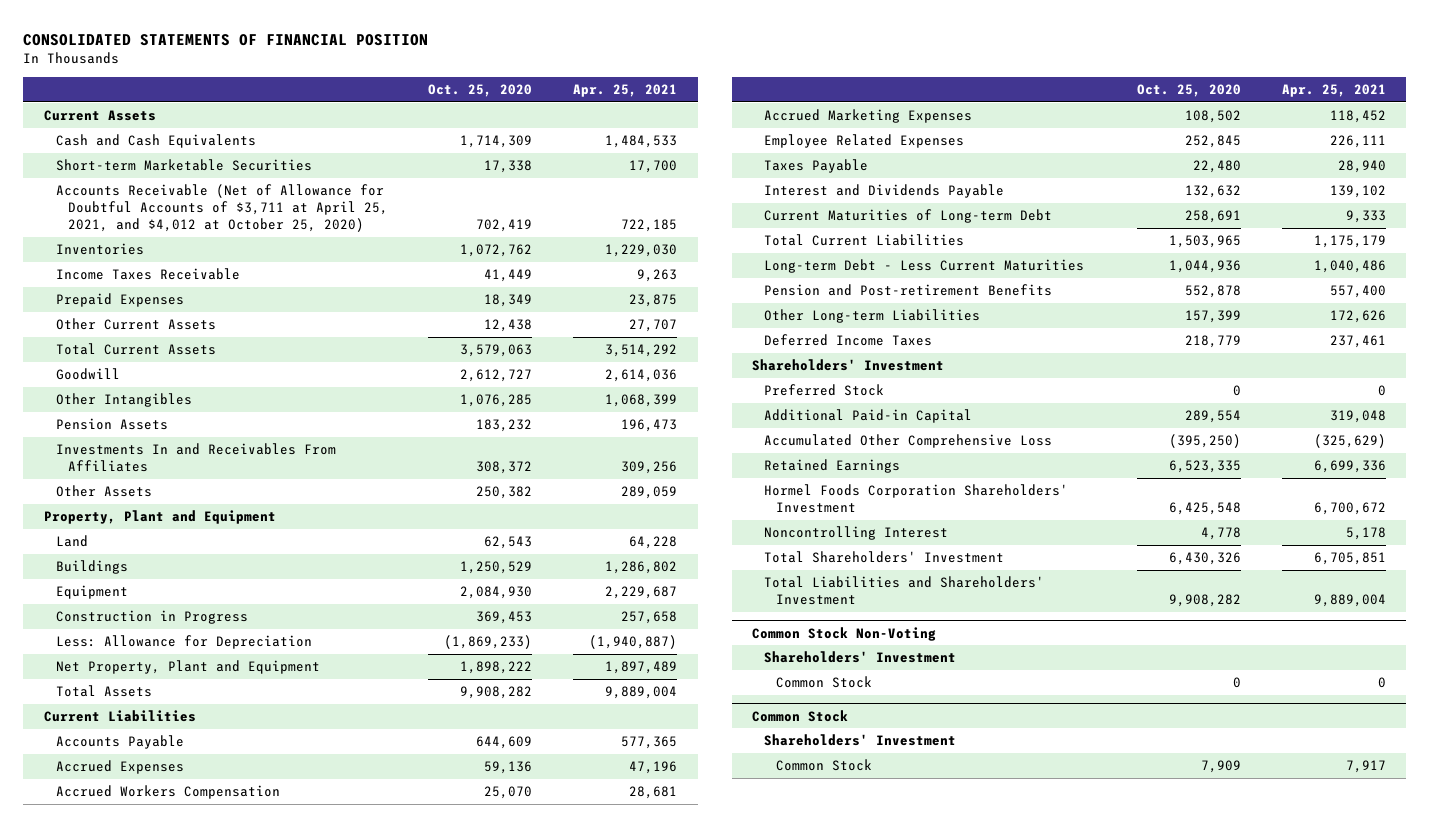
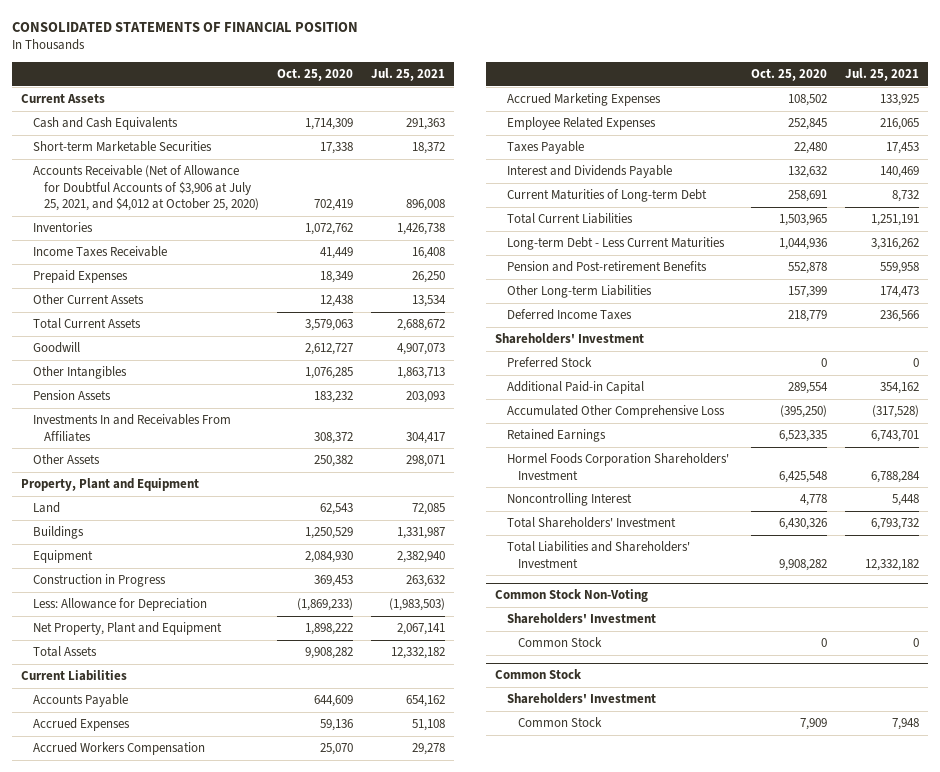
[573,83,678,97] Apr. 25, 2021 -> none
none -> [371,68,446,82] Jul. 25, 2021
[55,184,388,232] Accounts Receivable (Net of Allowance for Doubtful Accounts of $3,711 at April 25, 2021, and $4,012 at October 25, 2020) -> [32,165,260,212] Accounts Receivable (Net of Allowance for Doubtful Accounts of $3,906 at July 25, 2021, and $4,012 at October 25, 2020)

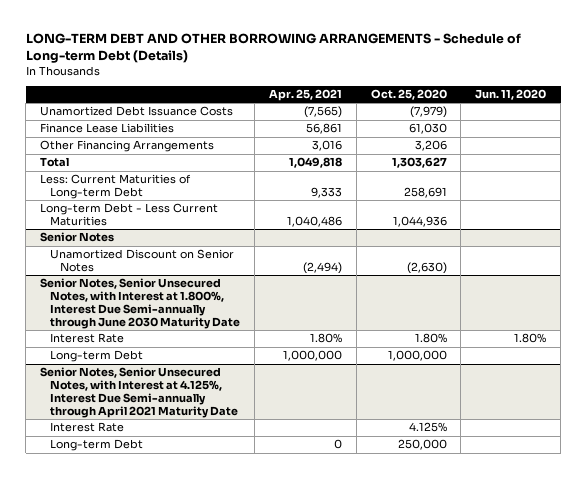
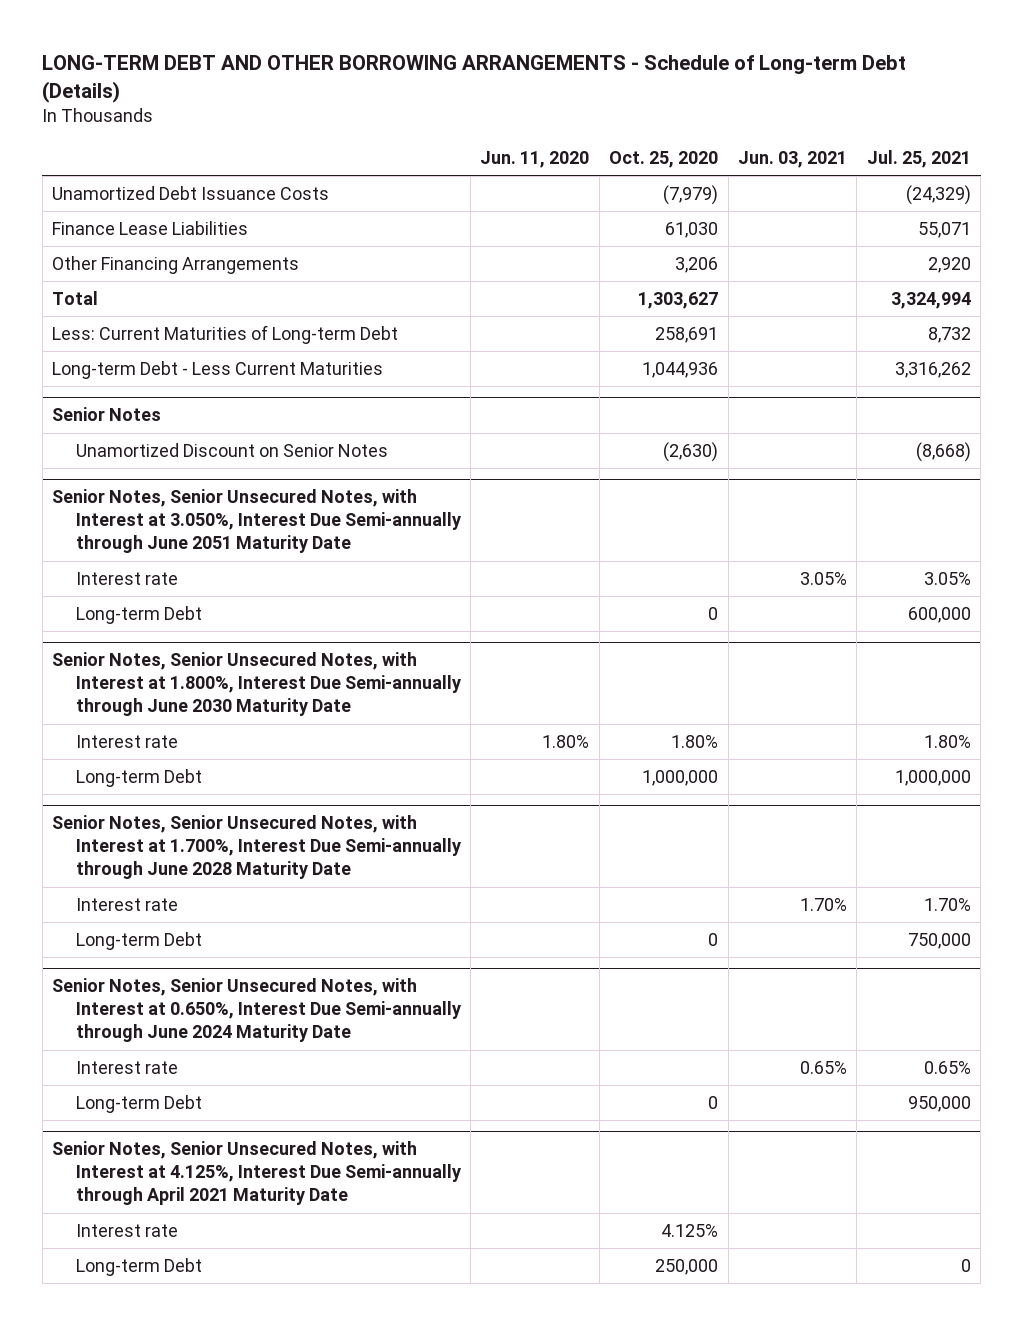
[268,89,342,102] Apr. 25, 2021 -> none
none -> [737,151,847,169] Jun. 03, 2021
none -> [866,150,971,169] Jul. 25, 2021
none -> [52,489,461,554] Senior Notes, Senior Unsecured Notes, with Interest at 3.050%, Interest Due Semi-annually through June 2051 Maturity Date
none -> [75,571,178,585] Interest rate
none -> [75,605,202,624] Long-term Debt
[50,333,125,344] Interest Rate -> [75,734,178,748] Interest rate
none -> [52,815,461,880] Senior Notes, Senior Unsecured Notes, with Interest at 1.700%, Interest Due Semi-annually through June 2028 Maturity Date
none -> [75,897,178,911] Interest rate
none -> [75,931,202,950] Long-term Debt
none -> [52,978,461,1043] Senior Notes, Senior Unsecured Notes, with Interest at 0.650%, Interest Due Semi-annually through June 2024 Maturity Date
none -> [75,1060,178,1074] Interest rate
none -> [75,1094,202,1113] Long-term Debt
[50,422,125,433] Interest Rate -> [75,1223,178,1237] Interest rate

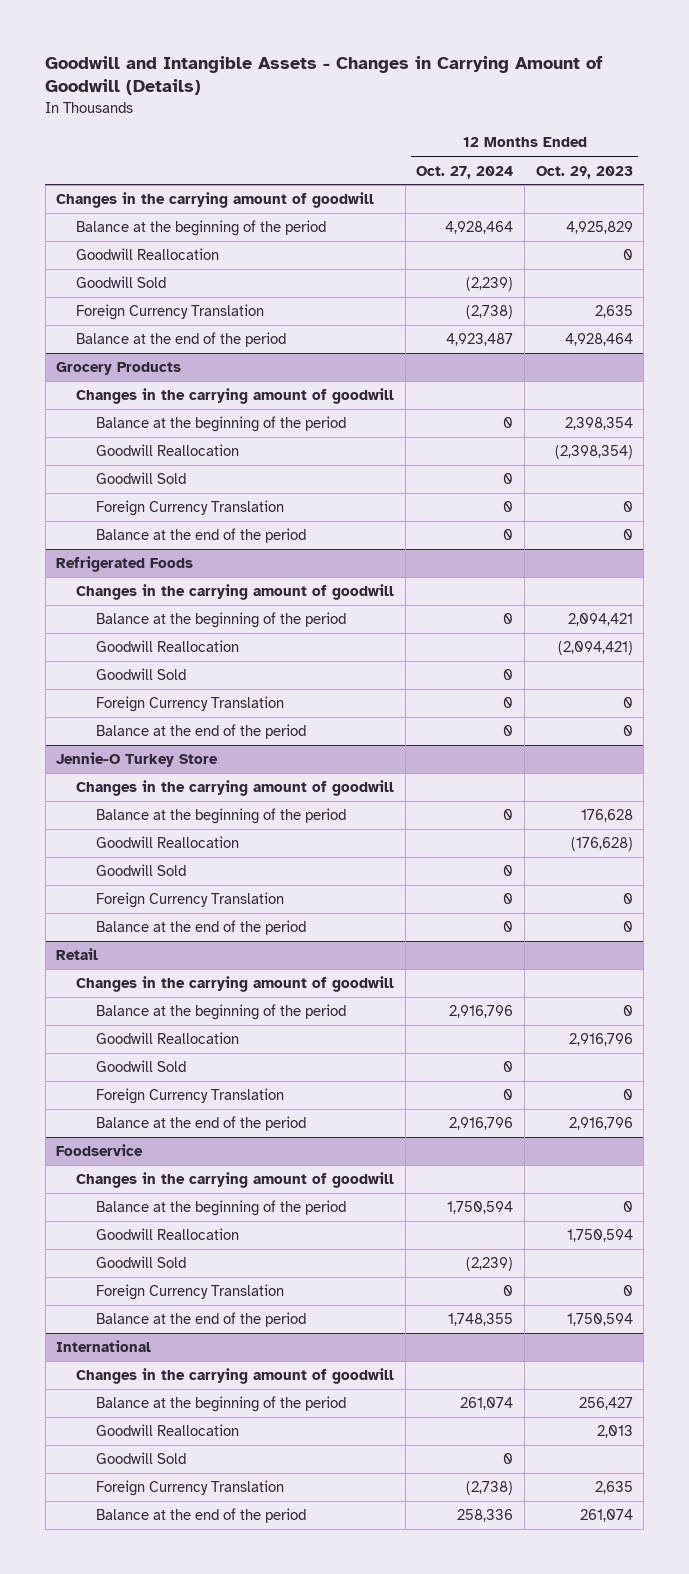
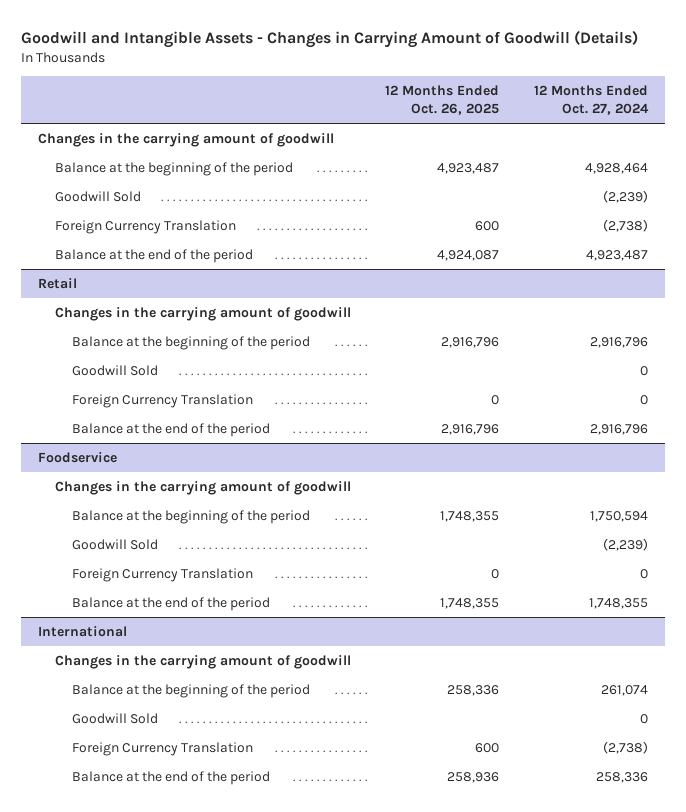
[535,165,633,179] Oct. 29, 2023 -> none
none -> [385,85,500,116] 12 Months Ended Oct. 26, 2025
[76,248,220,261] Goodwill Reallocation -> none
[56,362,182,376] Grocery Products -> none
[76,388,395,405] Changes in the carrying amount of goodwill -> none
[95,416,346,433] Balance at the beginning of the period -> none
[95,444,239,457] Goodwill Reallocation -> none
[95,472,186,485] Goodwill Sold -> none
[95,500,284,517] Foreign Currency Translation -> none
[95,528,306,544] Balance at the end of the period -> none
[56,556,194,573] Refrigerated Foods -> none
[76,584,395,601] Changes in the carrying amount of goodwill -> none
[95,612,346,629] Balance at the beginning of the period -> none
[95,640,239,653] Goodwill Reallocation -> none
[95,668,186,681] Goodwill Sold -> none
[95,696,284,713] Foreign Currency Translation -> none
[95,724,306,740] Balance at the end of the period -> none
[56,752,219,768] Jennie-O Turkey Store -> none
[76,780,395,797] Changes in the carrying amount of goodwill -> none
[95,808,346,825] Balance at the beginning of the period -> none
[95,836,239,849] Goodwill Reallocation -> none
[95,864,186,877] Goodwill Sold -> none
[95,892,284,909] Foreign Currency Translation -> none
[95,920,306,936] Balance at the end of the period -> none
[95,1032,239,1045] Goodwill Reallocation -> none
[95,1228,239,1241] Goodwill Reallocation -> none
[95,1424,239,1437] Goodwill Reallocation -> none

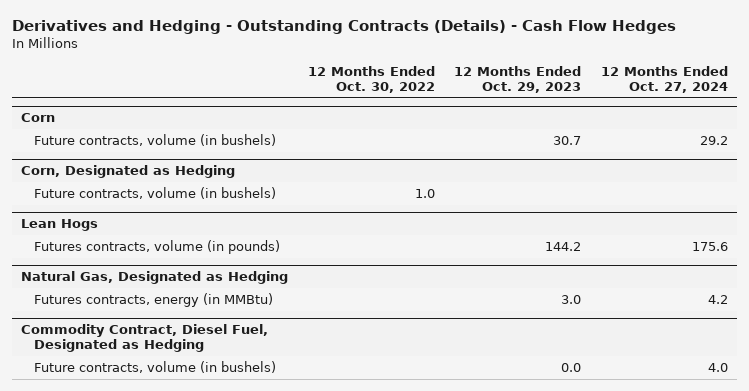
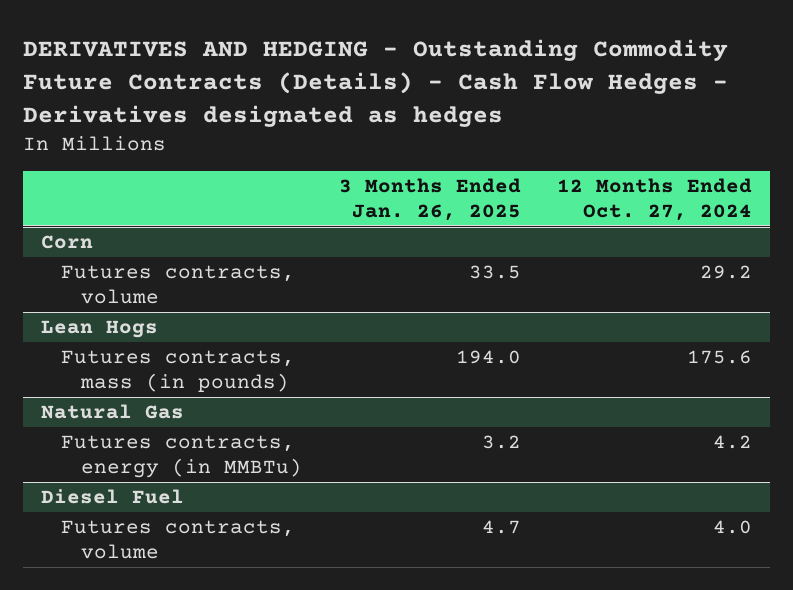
[11,20,676,35] Derivatives and Hedging - Outstanding Contracts (Details) - Cash Flow Hedges -> [23,38,729,127] DERIVATIVES AND HEDGING - Outstanding Commodity Future Contracts (Details) - Cash Flow Hedges - Derivatives designated as hedges
[307,66,435,93] 12 Months Ended Oct. 30, 2022 -> none
[454,66,582,93] 12 Months Ended Oct. 29, 2023 -> none
none -> [338,178,521,221] 3 Months Ended Jan. 26, 2025
[21,165,236,179] Corn, Designated as Hedging -> none
[33,186,276,199] Future contracts, volume (in bushels) -> none
[33,133,276,146] Future contracts, volume (in bushels) -> [61,265,296,304] Futures contracts, volume
[21,271,289,285] Natural Gas, Designated as Hedging -> none
[21,324,269,352] Commodity Contract, Diesel Fuel, Designated as Hedging -> none
[33,239,280,254] Futures contracts, volume (in pounds) -> [61,350,296,392] Futures contracts, mass (in pounds)
none -> [41,404,185,420] Natural Gas
[33,292,273,307] Futures contracts, energy (in MMBtu) -> [61,435,303,478] Futures contracts, energy (in MMBTu)
none -> [41,489,185,505] Diesel Fuel
[33,360,276,373] Future contracts, volume (in bushels) -> [61,520,296,559] Futures contracts, volume

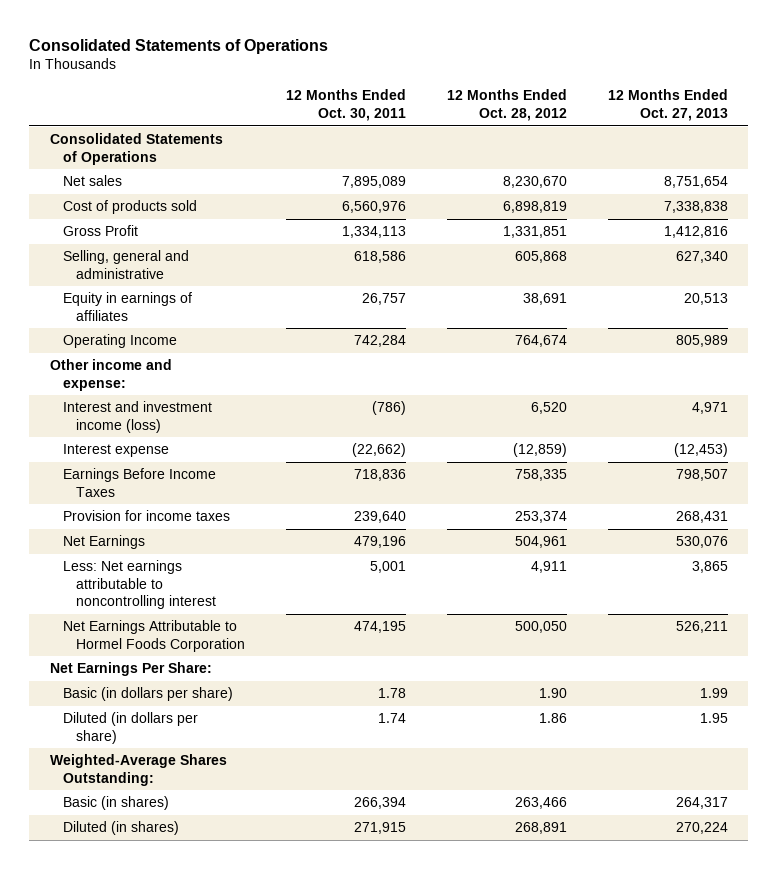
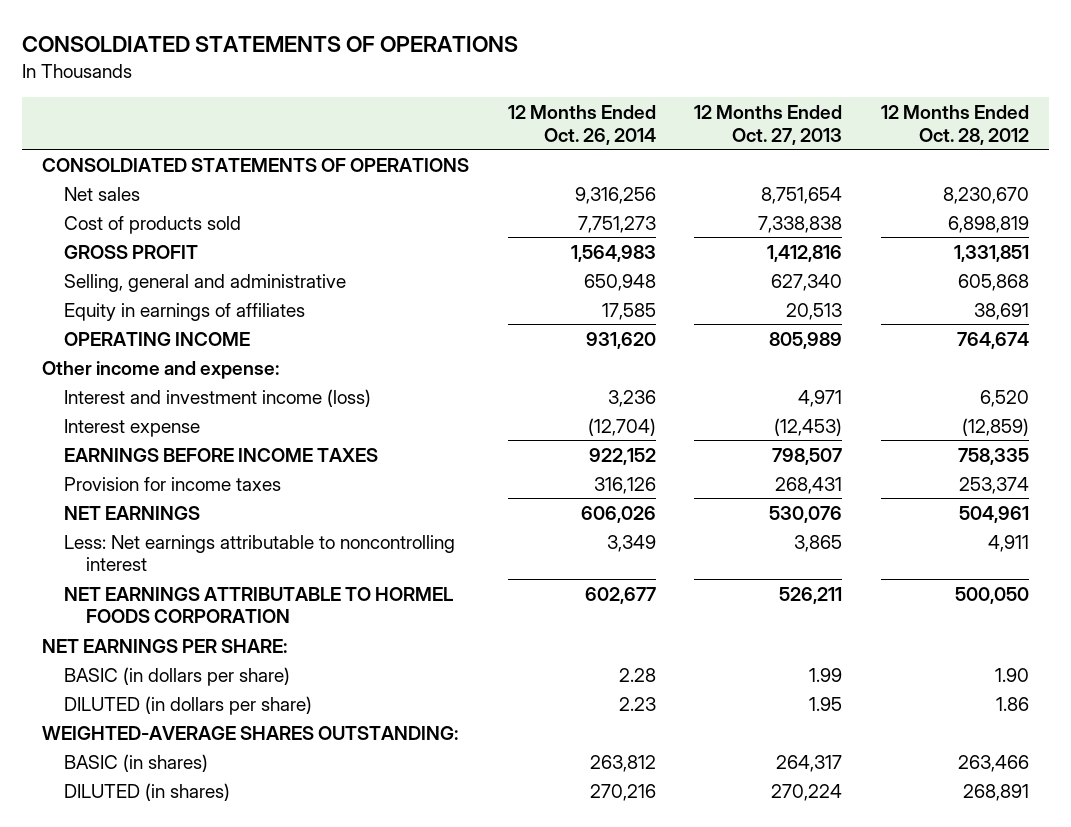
[29,38,329,54] Consolidated Statements of Operations -> [22,36,519,53] CONSOLDIATED STATEMENTS OF OPERATIONS
[285,89,406,121] 12 Months Ended Oct. 30, 2011 -> none
none -> [507,104,656,145] 12 Months Ended Oct. 26, 2014
[49,133,223,165] Consolidated Statements of Operations -> [41,157,469,172] CONSOLDIATED STATEMENTS OF OPERATIONS
[62,225,138,237] Gross Profit -> [63,244,198,259] GROSS PROFIT
[62,334,177,349] Operating Income -> [63,331,250,346] OPERATING INCOME
[62,468,216,497] Earnings Before Income Taxes -> [63,447,378,462] EARNINGS BEFORE INCOME TAXES
[62,535,145,550] Net Earnings -> [63,505,200,520] NET EARNINGS
[62,620,245,652] Net Earnings Attributable to Hormel Foods Corporation -> [63,586,453,624] NET EARNINGS ATTRIBUTABLE TO HORMEL FOODS CORPORATION
[49,662,212,677] Net Earnings Per Share: -> [41,638,287,653] NET EARNINGS PER SHARE:
[62,687,233,702] Basic (in dollars per share) -> [63,666,290,686] BASIC (in dollars per share)
[62,712,198,744] Diluted (in dollars per share) -> [63,695,312,715] DILUTED (in dollars per share)
[49,754,227,786] Weighted-Average Shares Outstanding: -> [41,725,458,740] WEIGHTED-AVERAGE SHARES OUTSTANDING:
[62,796,169,811] Basic (in shares) -> [63,753,208,772] BASIC (in shares)
[62,821,179,836] Diluted (in shares) -> [63,782,230,801] DILUTED (in shares)

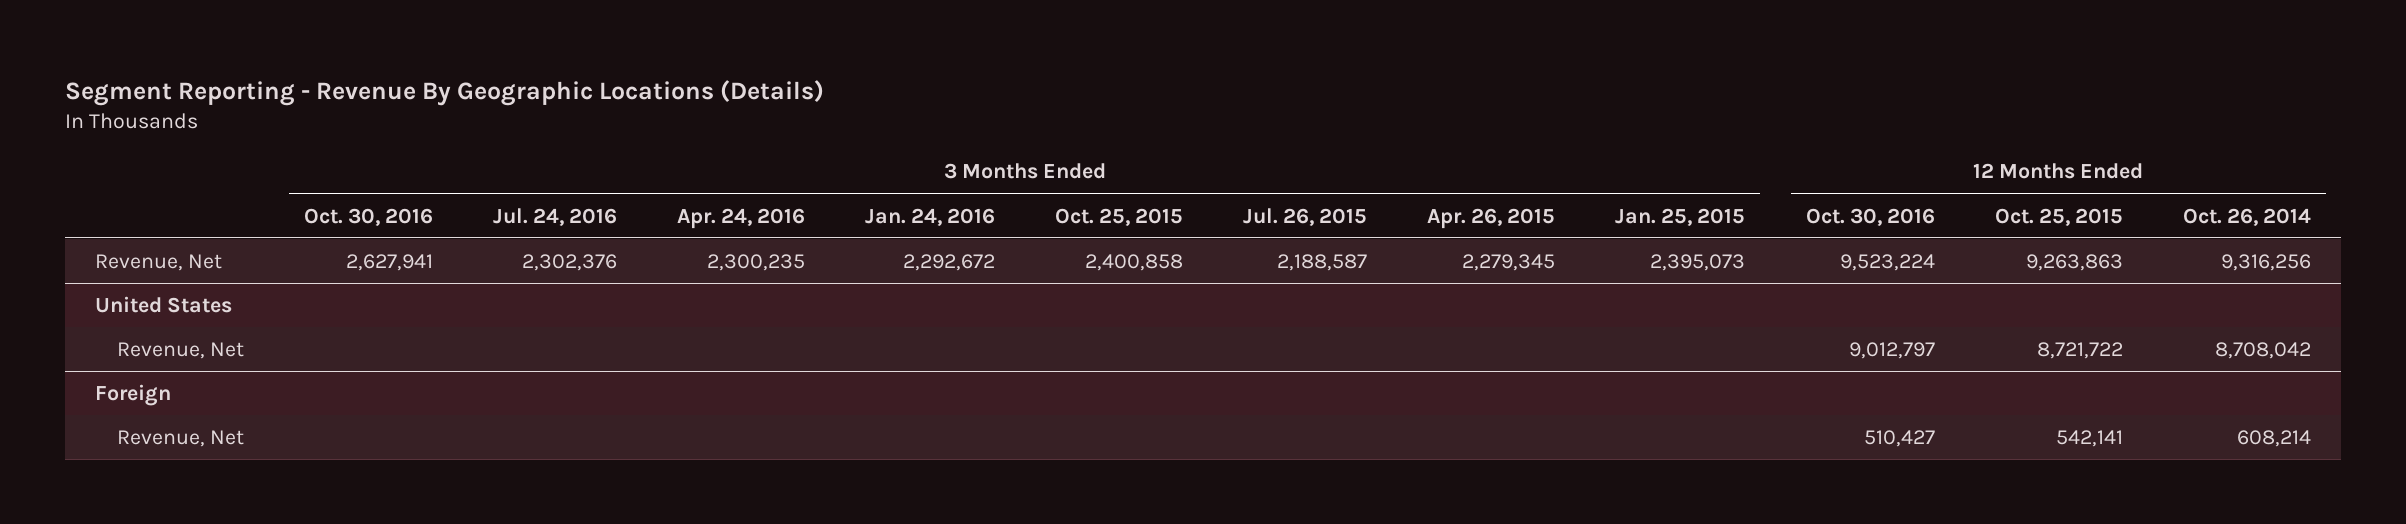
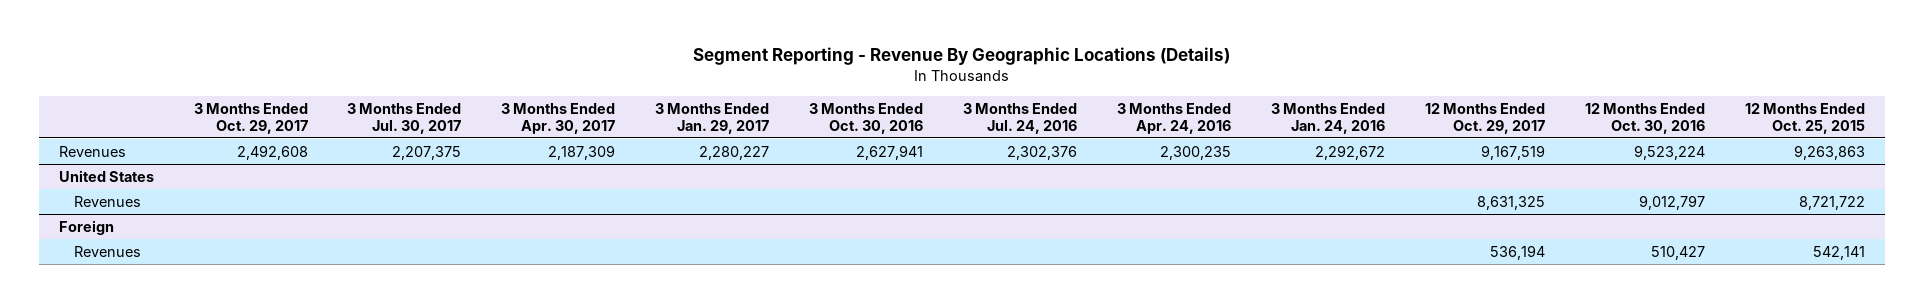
[1055,207,1184,226] Oct. 25, 2015 -> none
[1243,207,1368,226] Jul. 26, 2015 -> none
[1427,207,1556,229] Apr. 26, 2015 -> none
[1615,207,1746,226] Jan. 25, 2015 -> none
[2182,207,2311,226] Oct. 26, 2014 -> none
none -> [193,102,308,134] 3 Months Ended Oct. 29, 2017
none -> [347,102,462,134] 3 Months Ended Jul. 30, 2017
none -> [501,102,616,134] 3 Months Ended Apr. 30, 2017
none -> [655,102,770,134] 3 Months Ended Jan. 29, 2017
none -> [1424,102,1545,134] 12 Months Ended Oct. 29, 2017
[95,253,223,271] Revenue, Net -> [58,145,126,157] Revenues
[117,341,245,359] Revenue, Net -> [73,195,141,207] Revenues
[117,429,245,447] Revenue, Net -> [73,245,141,257] Revenues

